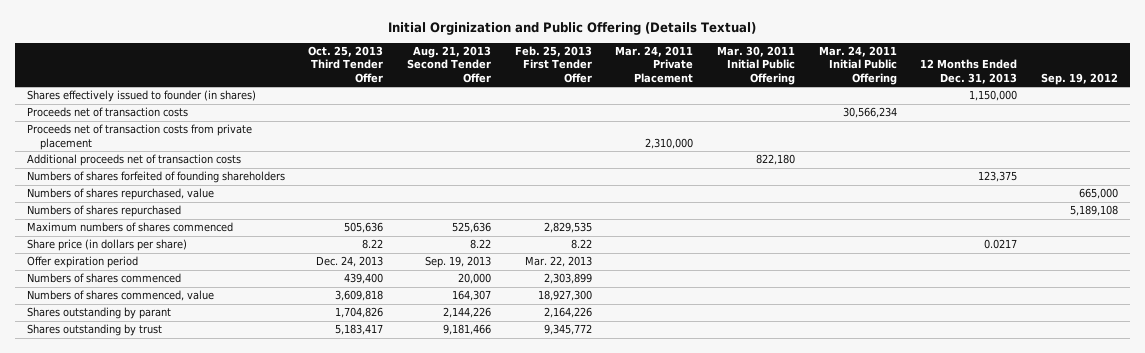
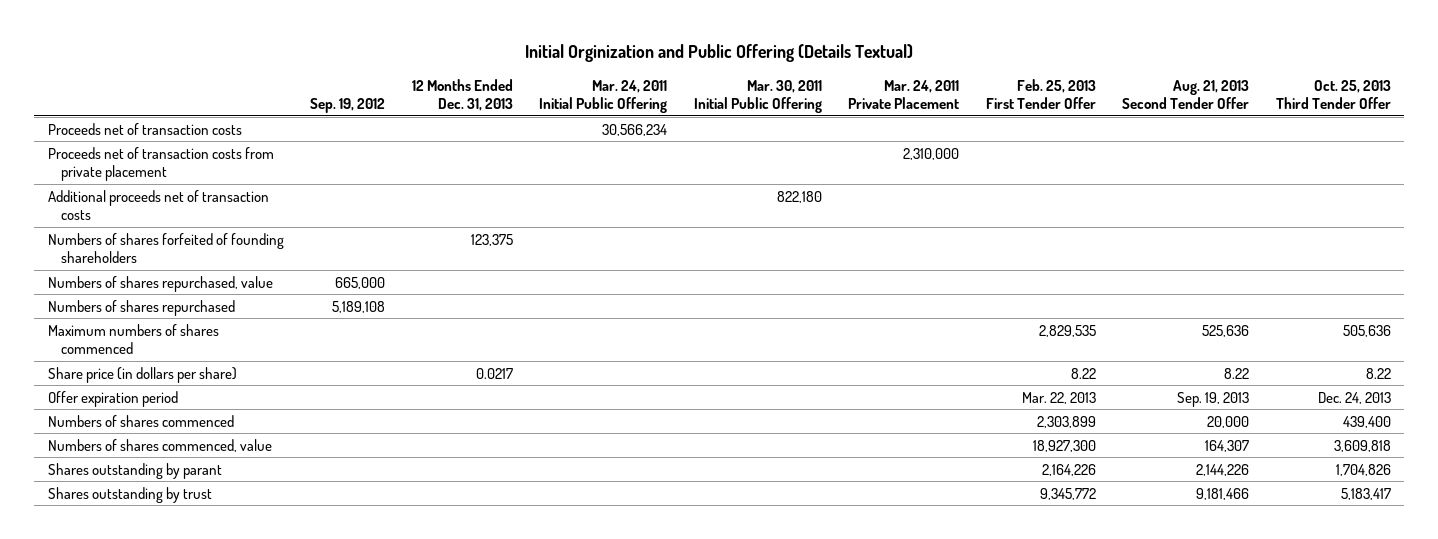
[26,90,256,103] Shares effectively issued to founder (in shares) -> none

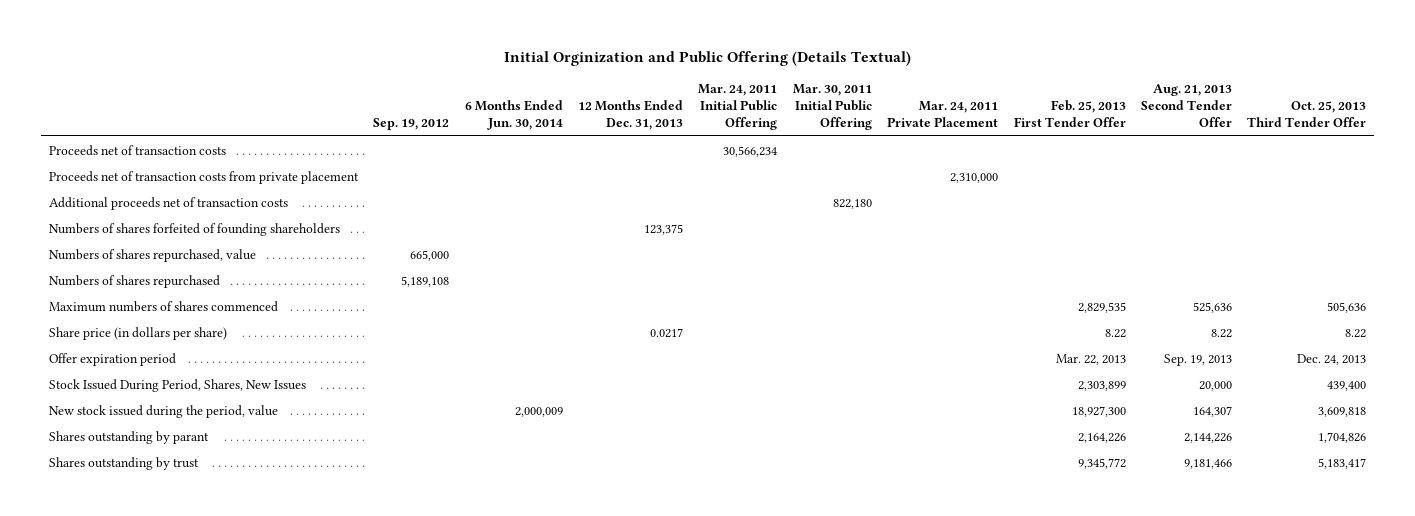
none -> [464,100,563,131] 6 Months Ended Jun. 30, 2014
[47,414,234,427] Numbers of shares commenced -> [48,378,306,392] Stock Issued During Period, Shares, New Issues
[47,438,272,452] Numbers of shares commenced, value -> [48,404,278,418] New stock issued during the period, value

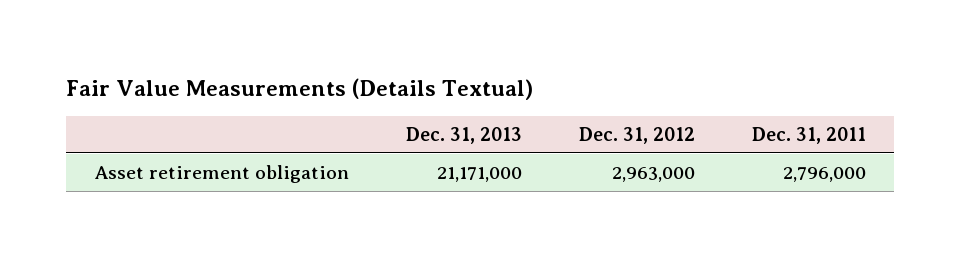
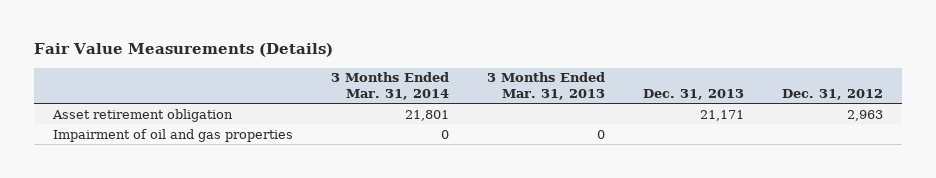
[66,78,534,101] Fair Value Measurements (Details Textual) -> [33,43,333,58] Fair Value Measurements (Details)
[751,126,866,144] Dec. 31, 2011 -> none
none -> [330,72,449,101] 3 Months Ended Mar. 31, 2014
none -> [487,72,606,101] 3 Months Ended Mar. 31, 2013
[436,167,522,183] 21,171,000 -> [700,109,745,121] 21,171
[611,167,695,183] 2,963,000 -> [847,109,884,121] 2,963
none -> [52,128,293,142] Impairment of oil and gas properties

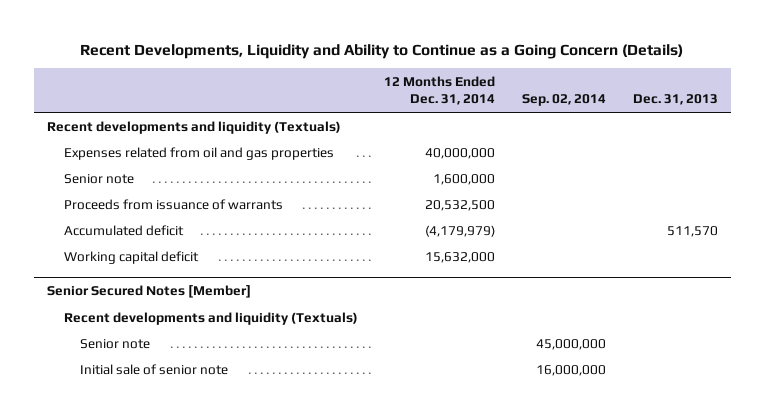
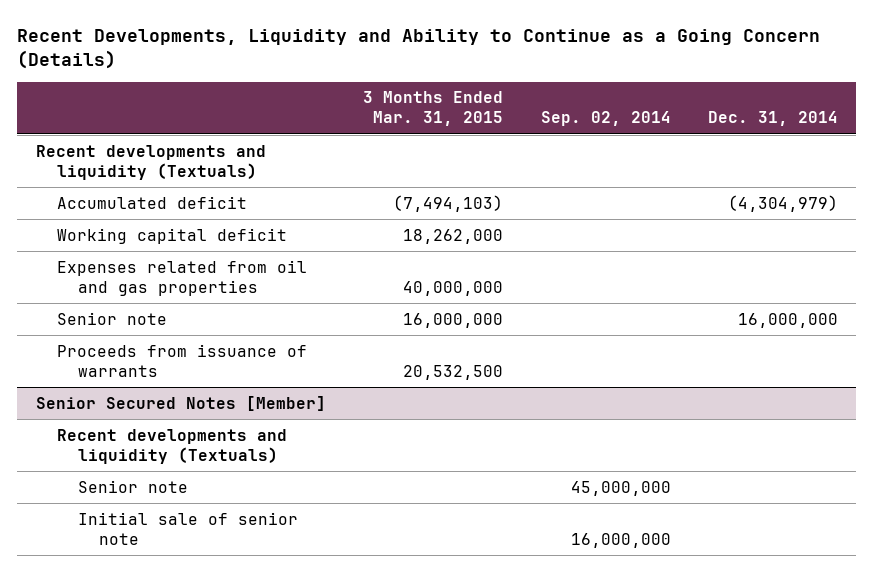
[384,75,496,106] 12 Months Ended Dec. 31, 2014 -> none
[632,94,718,106] Dec. 31, 2013 -> none
none -> [363,91,504,127] 3 Months Ended Mar. 31, 2015
none -> [707,111,838,127] Dec. 31, 2014
[63,224,184,236] Accumulated deficit -> [57,195,248,209] Accumulated deficit
[63,250,199,264] Working capital deficit -> [57,227,288,244] Working capital deficit

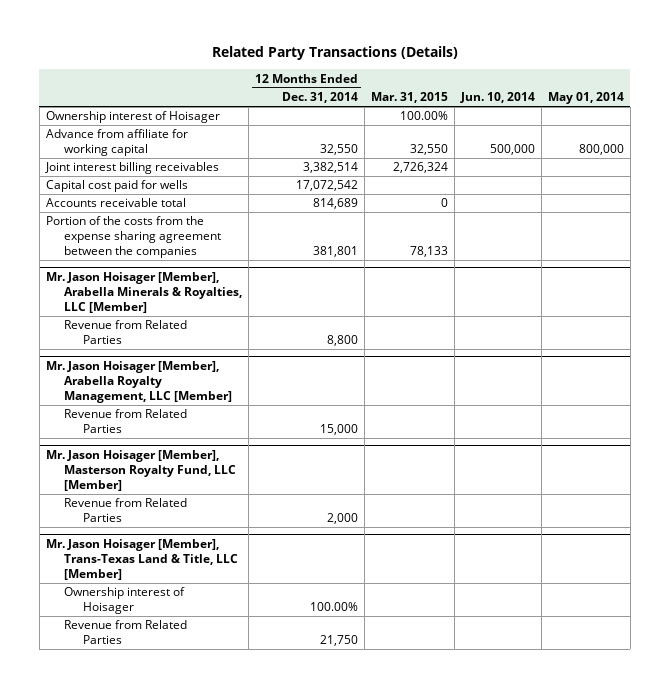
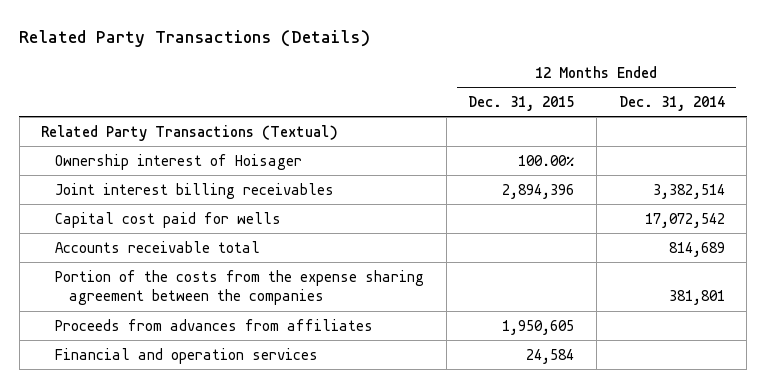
[371,92,449,104] Mar. 31, 2015 -> none
[460,92,536,104] Jun. 10, 2014 -> none
[547,92,624,105] May 01, 2014 -> none
none -> [468,96,575,112] Dec. 31, 2015
none -> [41,124,339,141] Related Party Transactions (Textual)
[45,129,188,157] Advance from affiliate for working capital -> none
[45,271,243,313] Mr. Jason Hoisager [Member], Arabella Minerals & Royalties, LLC [Member] -> none
[64,320,188,345] Revenue from Related Parties -> none
[45,360,233,403] Mr. Jason Hoisager [Member], Arabella Royalty Management, LLC [Member] -> none
[64,409,188,434] Revenue from Related Parties -> none
[45,449,237,491] Mr. Jason Hoisager [Member], Masterson Royalty Fund, LLC [Member] -> none
[64,498,188,523] Revenue from Related Parties -> none
[45,538,239,580] Mr. Jason Hoisager [Member], Trans-Texas Land & Title, LLC [Member] -> none
[64,587,186,615] Ownership interest of Hoisager -> none
[64,620,188,645] Revenue from Related Parties -> none
none -> [55,318,374,331] Proceeds from advances from affiliates
none -> [55,347,319,364] Financial and operation services

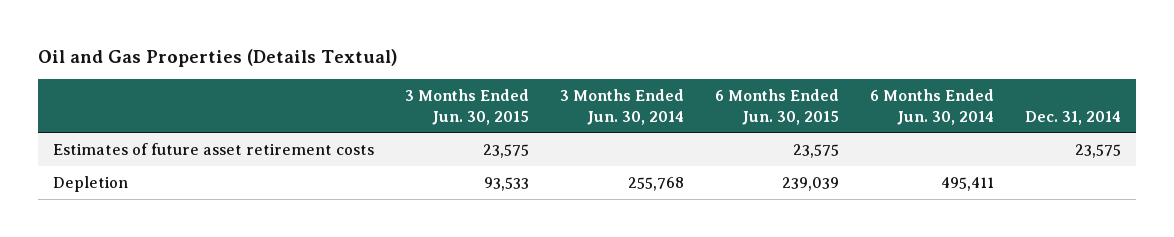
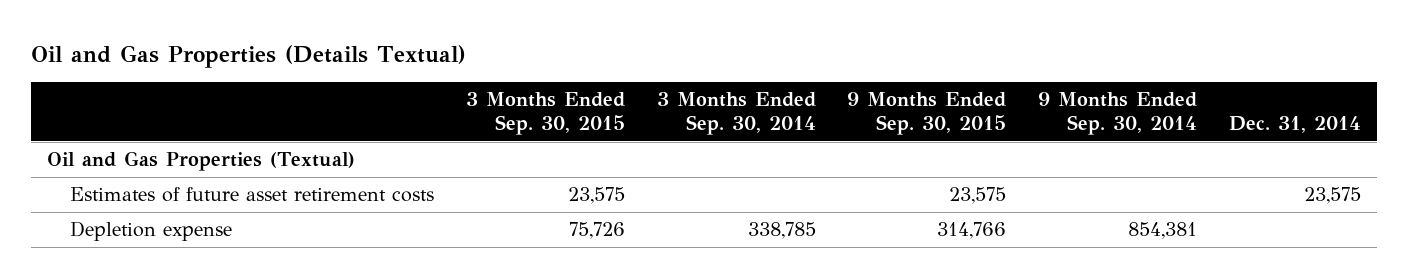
[405,88,530,125] 3 Months Ended Jun. 30, 2015 -> none
[560,88,685,125] 3 Months Ended Jun. 30, 2014 -> none
[714,88,839,125] 6 Months Ended Jun. 30, 2015 -> none
[869,88,994,125] 6 Months Ended Jun. 30, 2014 -> none
none -> [465,91,625,136] 3 Months Ended Sep. 30, 2015
none -> [656,91,816,136] 3 Months Ended Sep. 30, 2014
none -> [847,91,1007,136] 9 Months Ended Sep. 30, 2015
none -> [1038,91,1198,136] 9 Months Ended Sep. 30, 2014
none -> [46,151,355,172] Oil and Gas Properties (Textual)
[53,175,129,192] Depletion -> [69,221,232,242] Depletion expense

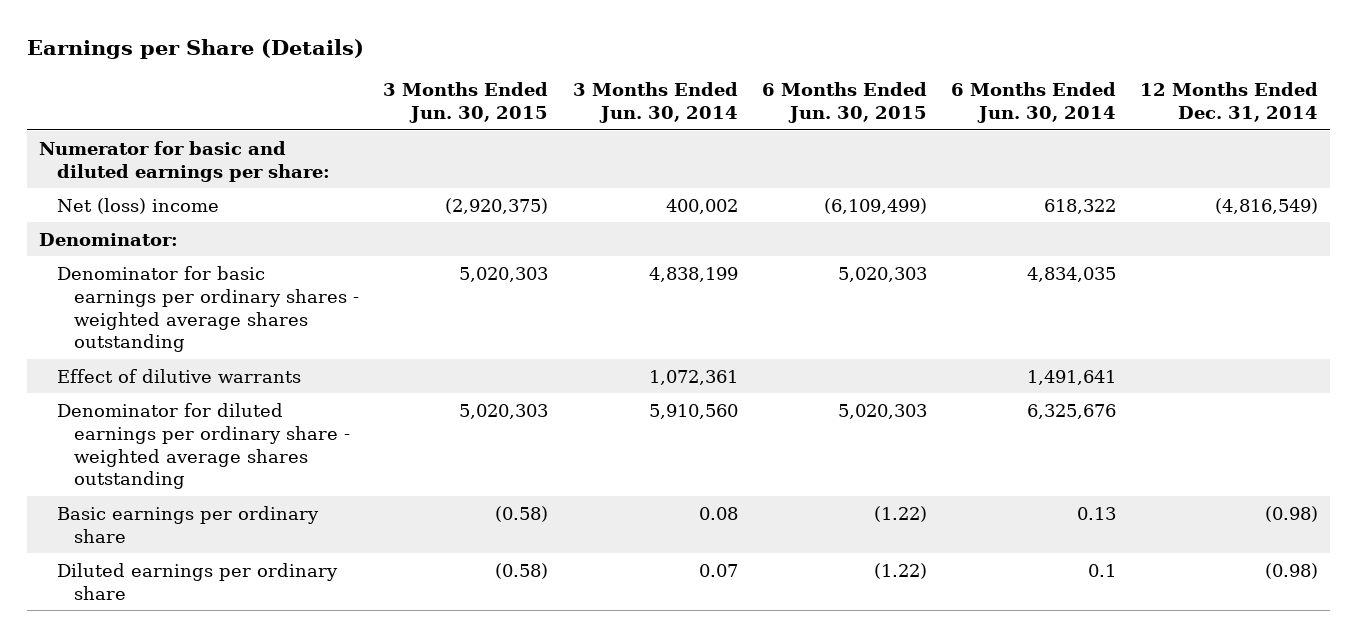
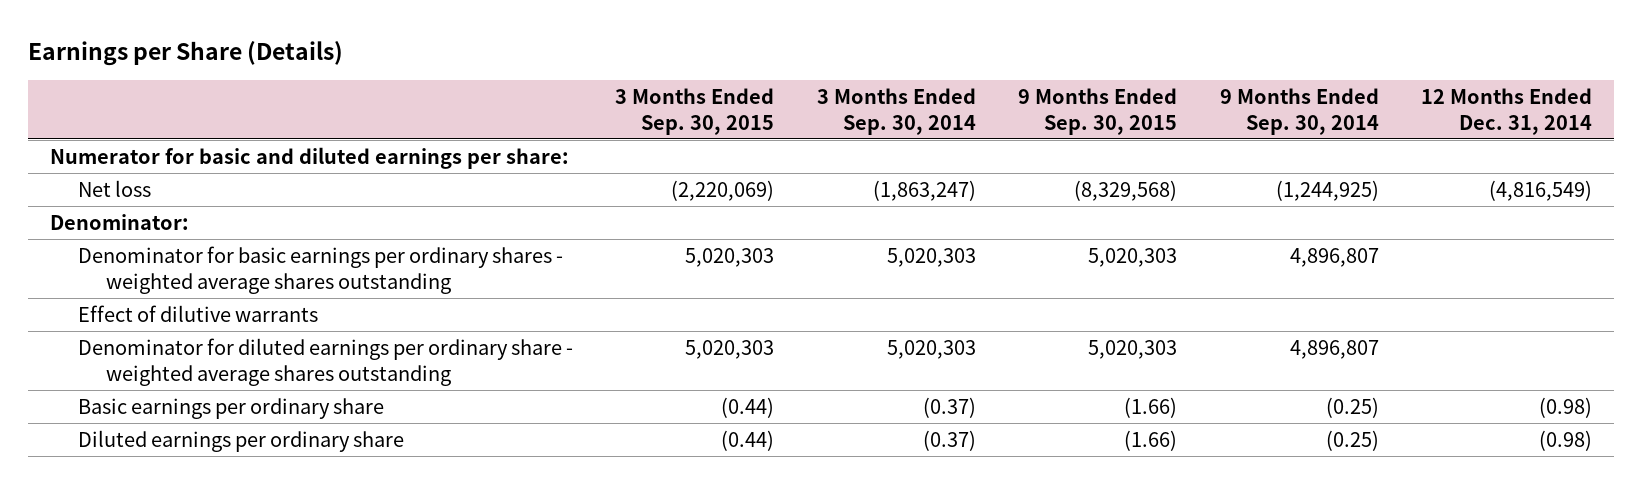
[383,82,549,124] 3 Months Ended Jun. 30, 2015 -> none
[572,82,738,124] 3 Months Ended Jun. 30, 2014 -> none
[761,82,927,124] 6 Months Ended Jun. 30, 2015 -> none
[950,82,1116,124] 6 Months Ended Jun. 30, 2014 -> none
none -> [615,87,775,135] 3 Months Ended Sep. 30, 2015
none -> [816,87,976,135] 3 Months Ended Sep. 30, 2014
none -> [1018,87,1178,135] 9 Months Ended Sep. 30, 2015
none -> [1219,87,1379,135] 9 Months Ended Sep. 30, 2014
[56,197,219,214] Net (loss) income -> [77,179,151,197] Net loss

